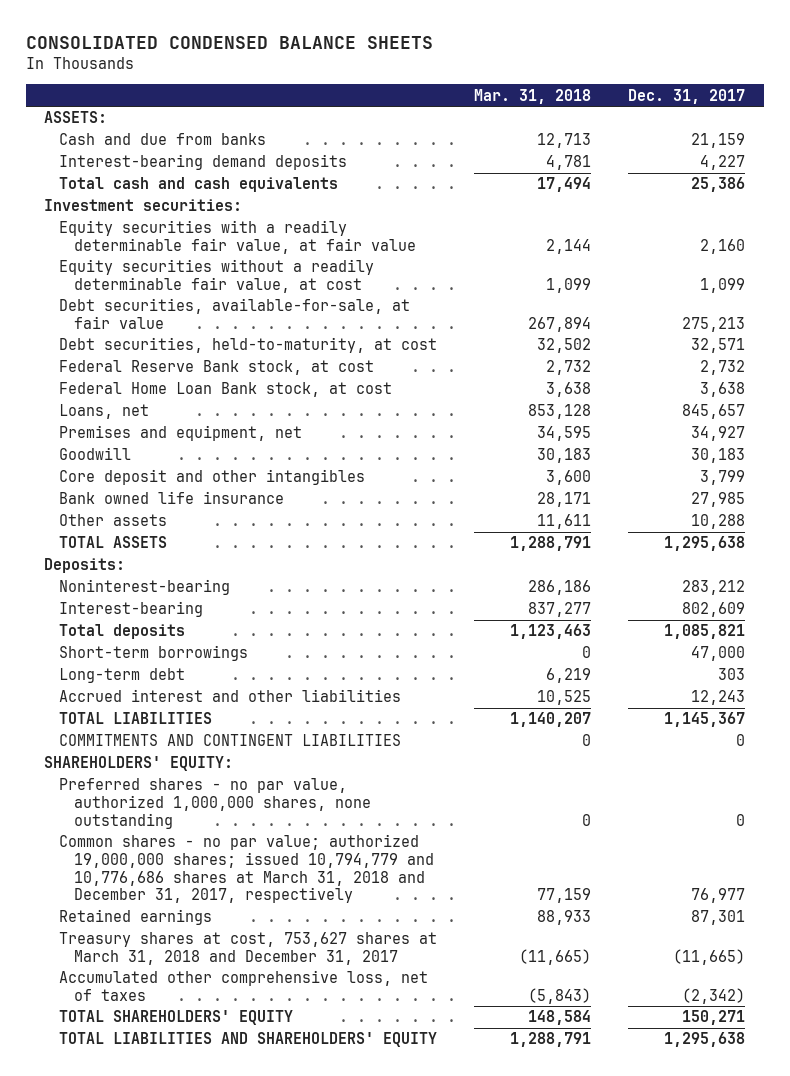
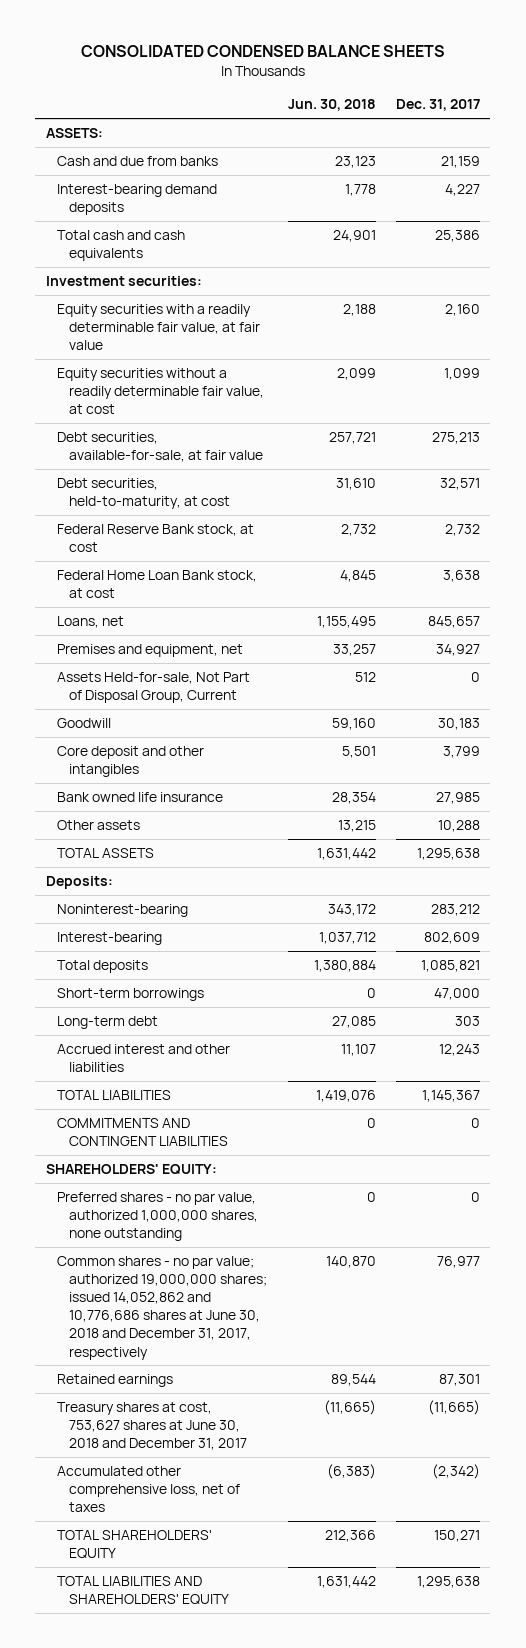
[474,88,592,104] Mar. 31, 2018 -> none
none -> [287,99,376,112] Jun. 30, 2018
none -> [57,672,251,704] Assets Held-for-sale, Not Part of Disposal Group, Current
[59,834,435,904] Common shares - no par value; authorized 19,000,000 shares; issued 10,794,779 and 10,776,686 shares at March 31, 2018 and December 31, 2017, respectively -> [57,1256,267,1360] Common shares - no par value; authorized 19,000,000 shares; issued 14,052,862 and 10,776,686 shares at June 30, 2018 and December 31, 2017, respectively
[59,932,438,965] Treasury shares at cost, 753,627 shares at March 31, 2018 and December 31, 2017 -> [57,1402,247,1451] Treasury shares at cost, 753,627 shares at June 30, 2018 and December 31, 2017

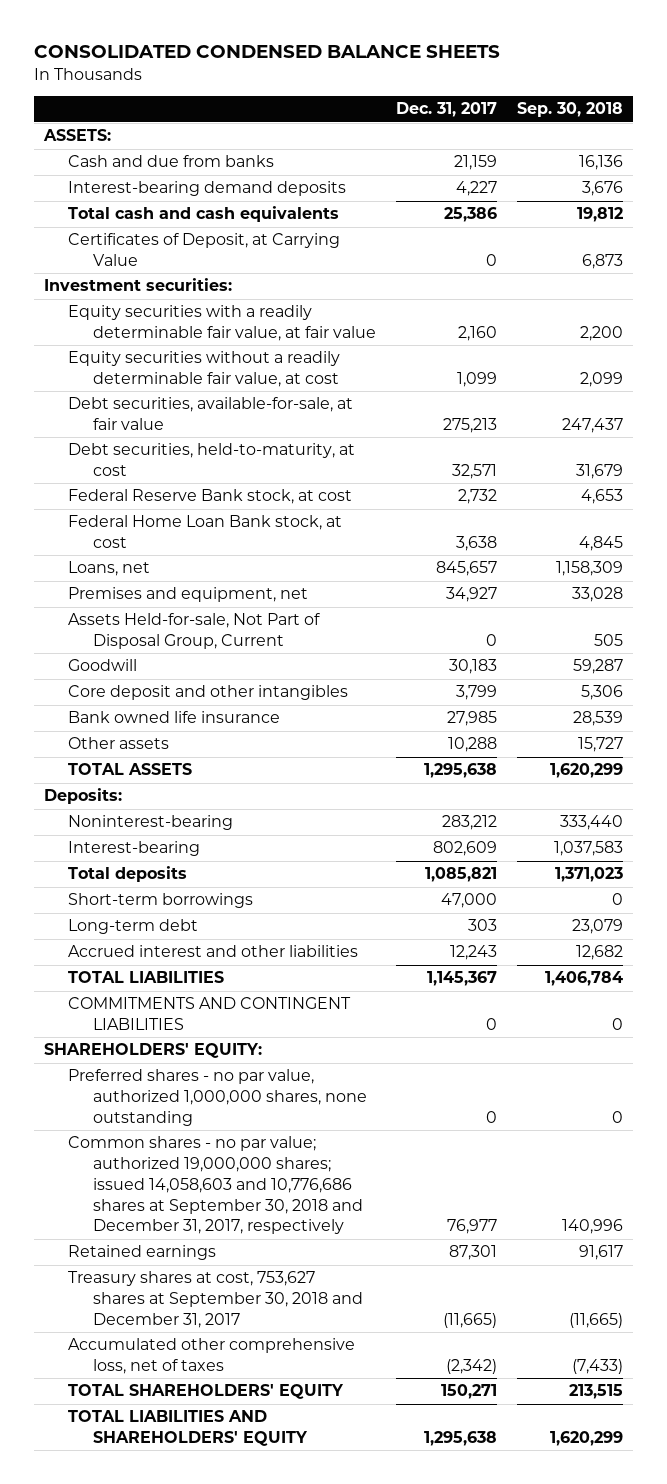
[287,99,376,112] Jun. 30, 2018 -> none
none -> [517,102,624,118] Sep. 30, 2018
none -> [68,233,341,267] Certificates of Deposit, at Carrying Value
[57,1256,267,1360] Common shares - no par value; authorized 19,000,000 shares; issued 14,052,862 and 10,776,686 shares at June 30, 2018 and December 31, 2017, respectively -> [68,1136,364,1235] Common shares - no par value; authorized 19,000,000 shares; issued 14,058,603 and 10,776,686 shares at September 30, 2018 and December 31, 2017, respectively
[57,1402,247,1451] Treasury shares at cost, 753,627 shares at June 30, 2018 and December 31, 2017 -> [68,1271,364,1328] Treasury shares at cost, 753,627 shares at September 30, 2018 and December 31, 2017

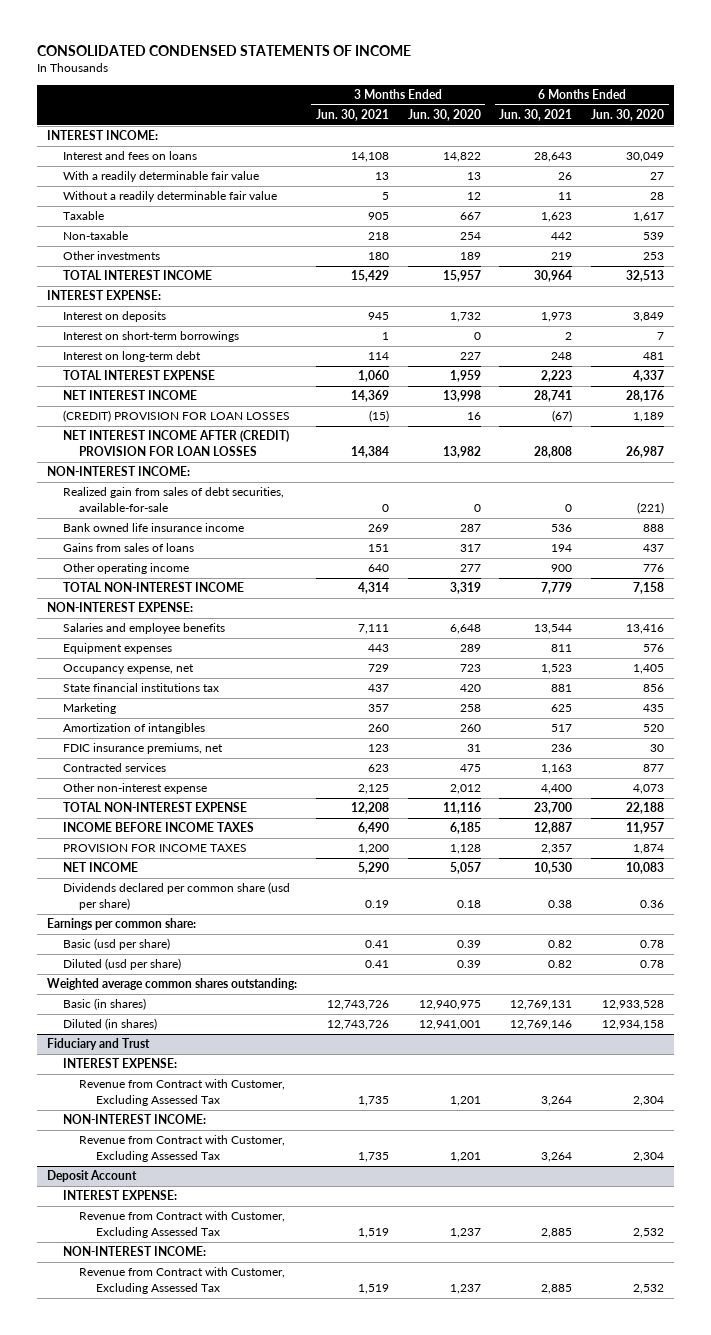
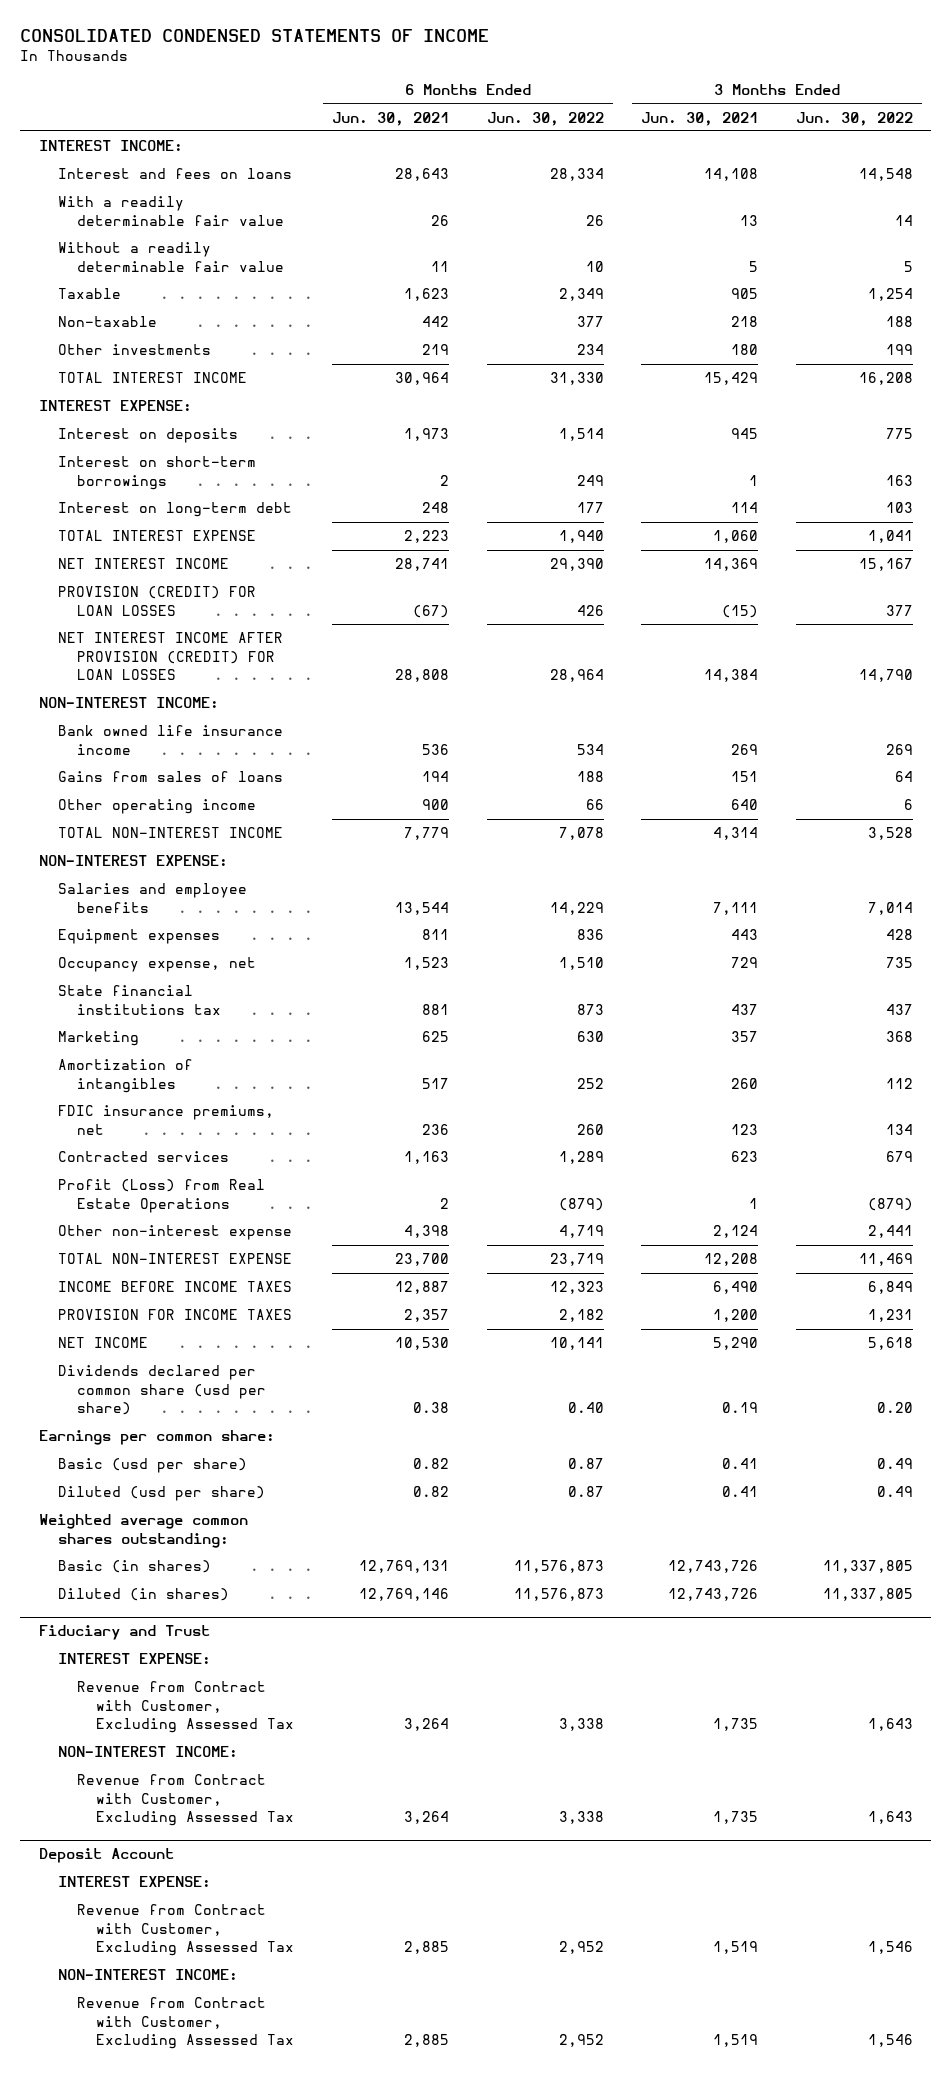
[407,109,481,122] Jun. 30, 2020 -> none
[591,109,665,122] Jun. 30, 2020 -> none
none -> [486,111,604,126] Jun. 30, 2022
none -> [795,111,913,126] Jun. 30, 2022
[63,410,291,423] (CREDIT) PROVISION FOR LOAN LOSSES -> [58,586,257,616] PROVISION (CREDIT) FOR LOAN LOSSES
[63,430,290,456] NET INTEREST INCOME AFTER (CREDIT) PROVISION FOR LOAN LOSSES -> [58,632,284,681] NET INTEREST INCOME AFTER PROVISION (CREDIT) FOR LOAN LOSSES
[63,487,285,512] Realized gain from sales of debt securities, available-for-sale -> none
none -> [58,1179,266,1213] Profit (Loss) from Real Estate Operations
[357,784,389,795] 2,125 -> [713,1225,759,1239] 2,124
[541,784,573,795] 4,400 -> [404,1225,450,1239] 4,398

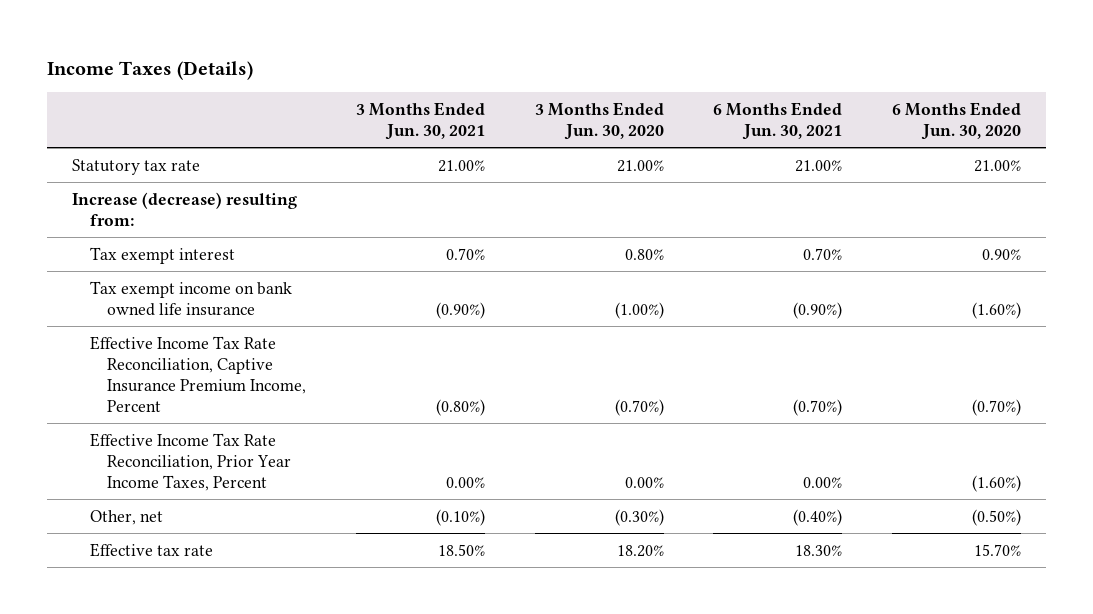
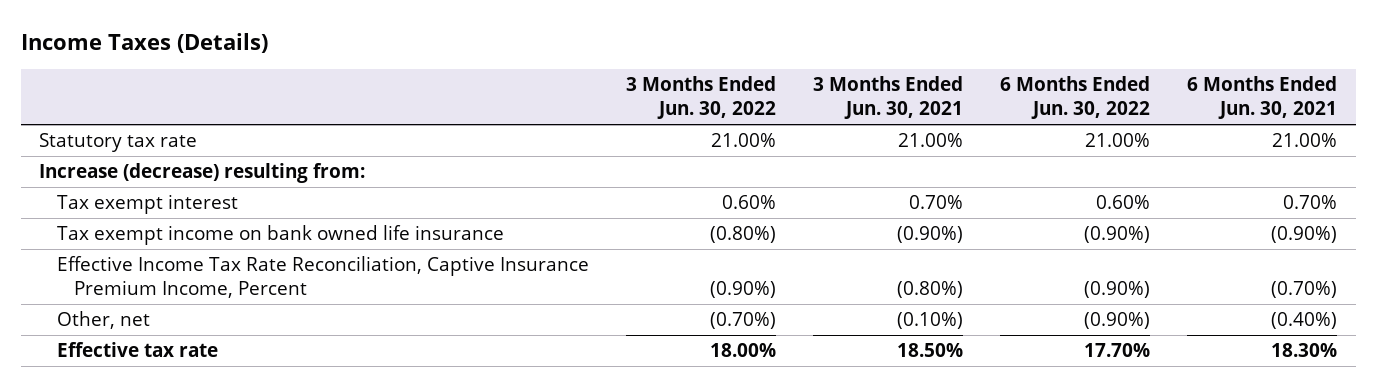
[534,101,664,140] 3 Months Ended Jun. 30, 2020 -> none
[891,101,1021,140] 6 Months Ended Jun. 30, 2020 -> none
none -> [625,76,776,120] 3 Months Ended Jun. 30, 2022
none -> [1000,76,1151,120] 6 Months Ended Jun. 30, 2022
[89,432,292,491] Effective Income Tax Rate Reconciliation, Prior Year Income Taxes, Percent -> none

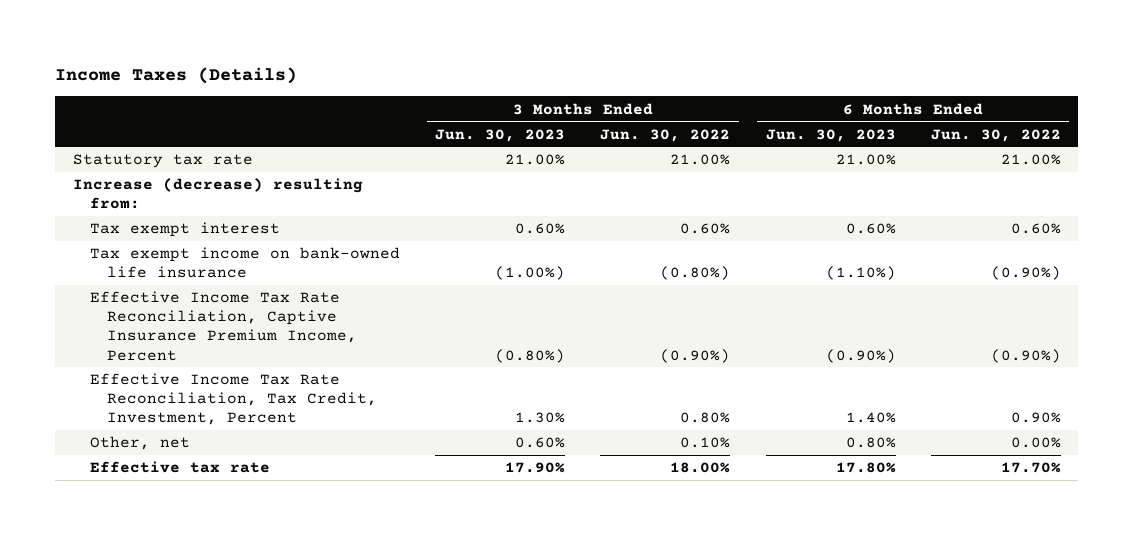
[813,76,964,120] 3 Months Ended Jun. 30, 2021 -> none
[1187,76,1338,120] 6 Months Ended Jun. 30, 2021 -> none
none -> [435,128,566,142] Jun. 30, 2023
none -> [765,128,896,142] Jun. 30, 2023
[56,225,504,246] Tax exempt income on bank owned life insurance -> [90,247,401,279] Tax exempt income on bank-owned life insurance
none -> [90,373,378,426] Effective Income Tax Rate Reconciliation, Tax Credit, Investment, Percent
[709,312,776,330] (0.70%) -> [680,437,731,449] 0.10%
[1084,312,1151,330] (0.90%) -> [1010,437,1061,449] 0.00%

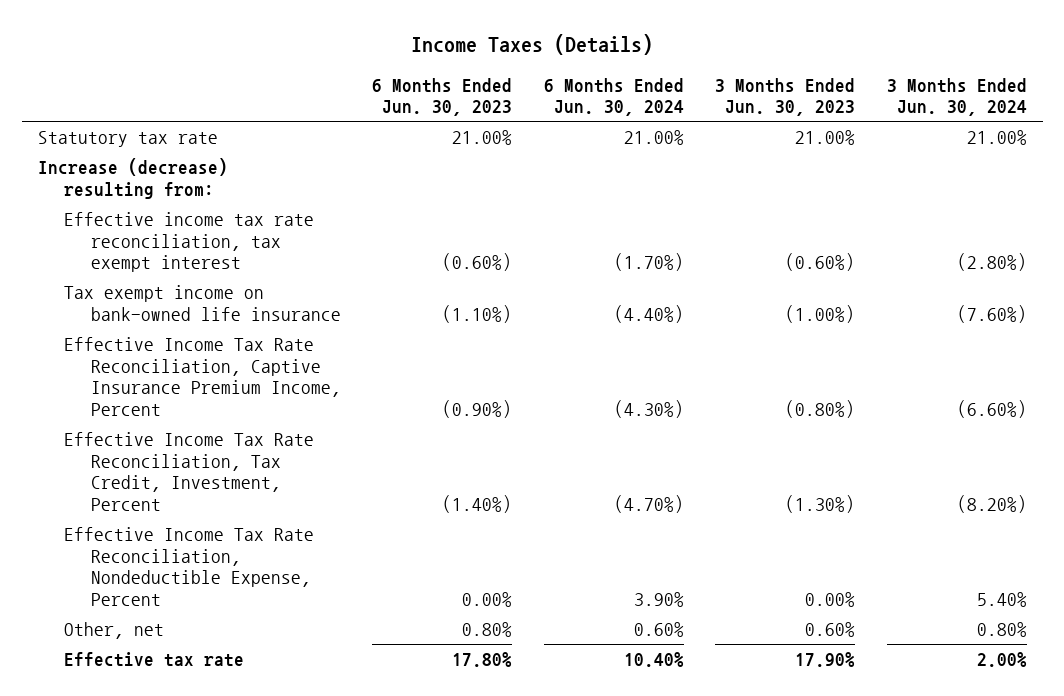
[600,128,731,142] Jun. 30, 2022 -> none
[930,128,1061,142] Jun. 30, 2022 -> none
none -> [543,77,684,117] 6 Months Ended Jun. 30, 2024
none -> [886,77,1027,117] 3 Months Ended Jun. 30, 2024
[90,222,281,238] Tax exempt interest -> [64,212,315,273] Effective income tax rate reconciliation, tax exempt interest
[515,223,566,235] 0.60% -> [785,253,856,272] (0.60%)
[845,223,896,235] 0.60% -> [442,253,513,272] (0.60%)
[515,412,566,424] 1.30% -> [785,494,856,513] (1.30%)
[845,412,896,424] 1.40% -> [442,494,513,513] (1.40%)
none -> [64,527,315,606] Effective Income Tax Rate Reconciliation, Nondeductible Expense, Percent

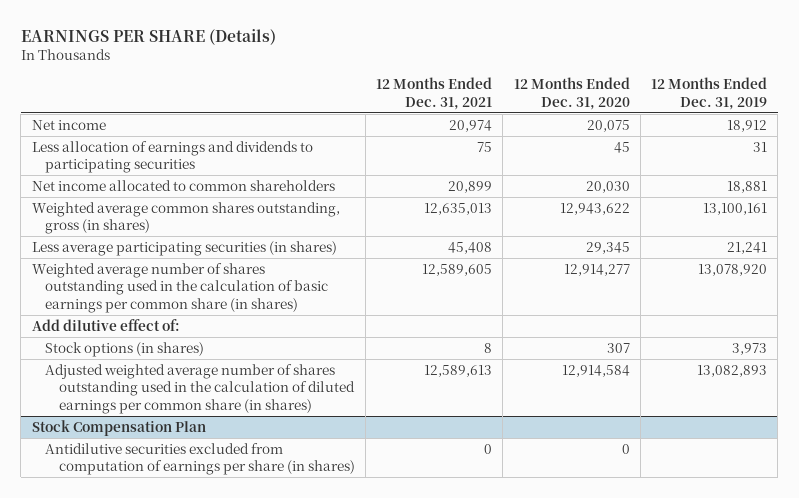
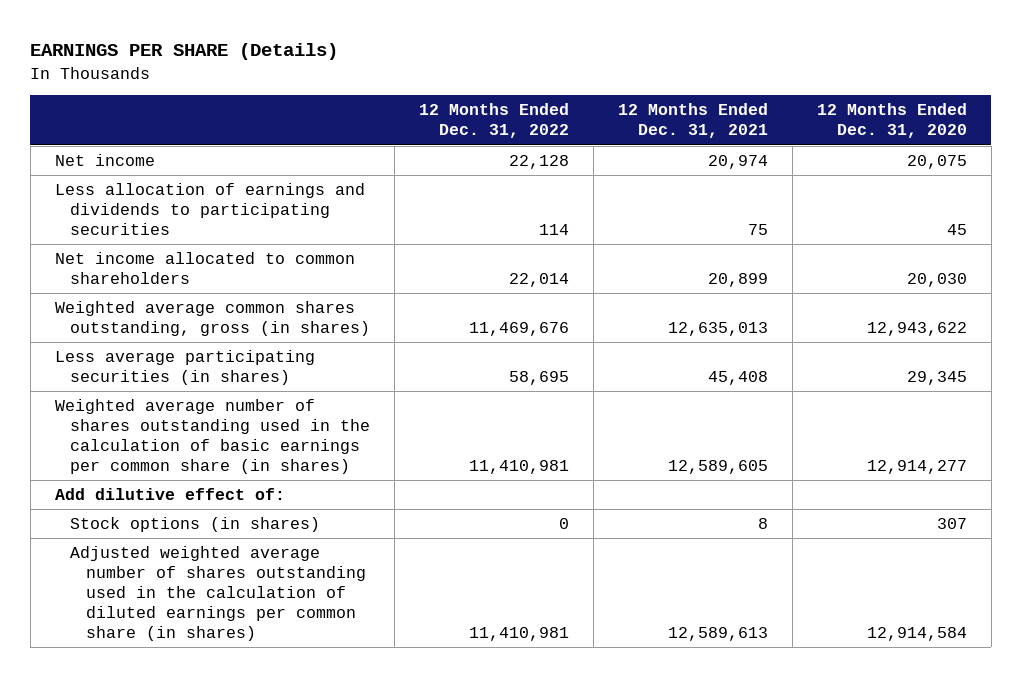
[651,77,768,110] 12 Months Ended Dec. 31, 2019 -> none
none -> [419,103,570,139] 12 Months Ended Dec. 31, 2022
[31,419,206,436] Stock Compensation Plan -> none
[45,442,355,476] Antidilutive securities excluded from computation of earnings per share (in shares) -> none

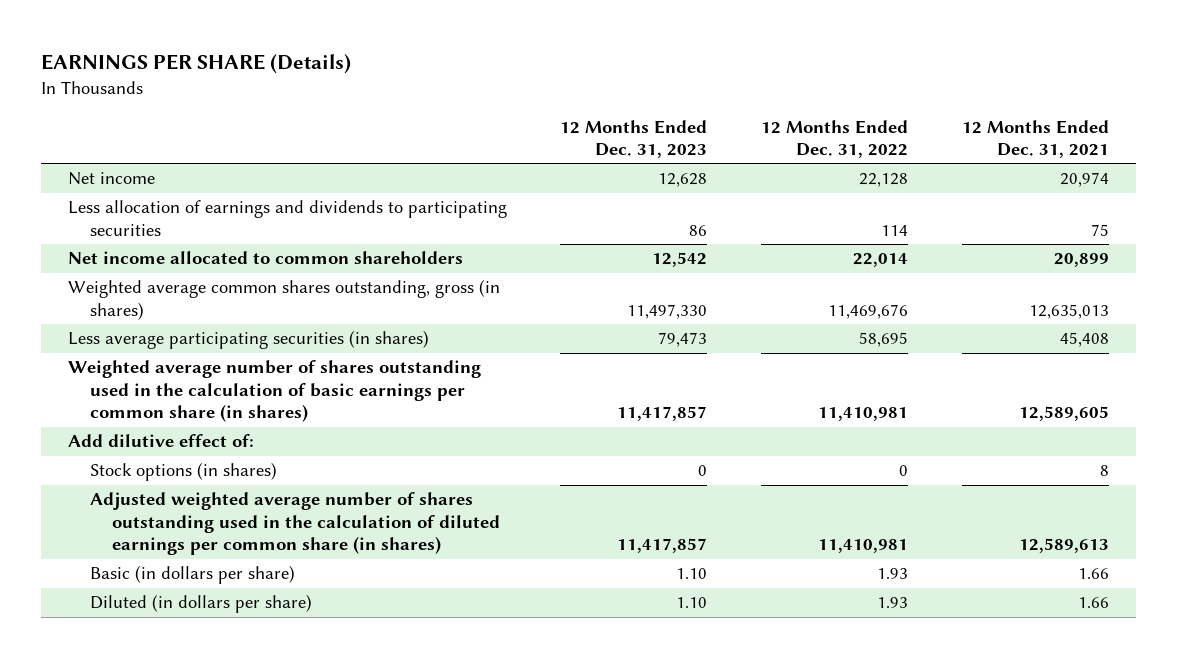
[816,103,967,139] 12 Months Ended Dec. 31, 2020 -> none
none -> [560,119,708,158] 12 Months Ended Dec. 31, 2023
none -> [89,565,295,585] Basic (in dollars per share)
none -> [89,594,312,614] Diluted (in dollars per share)

